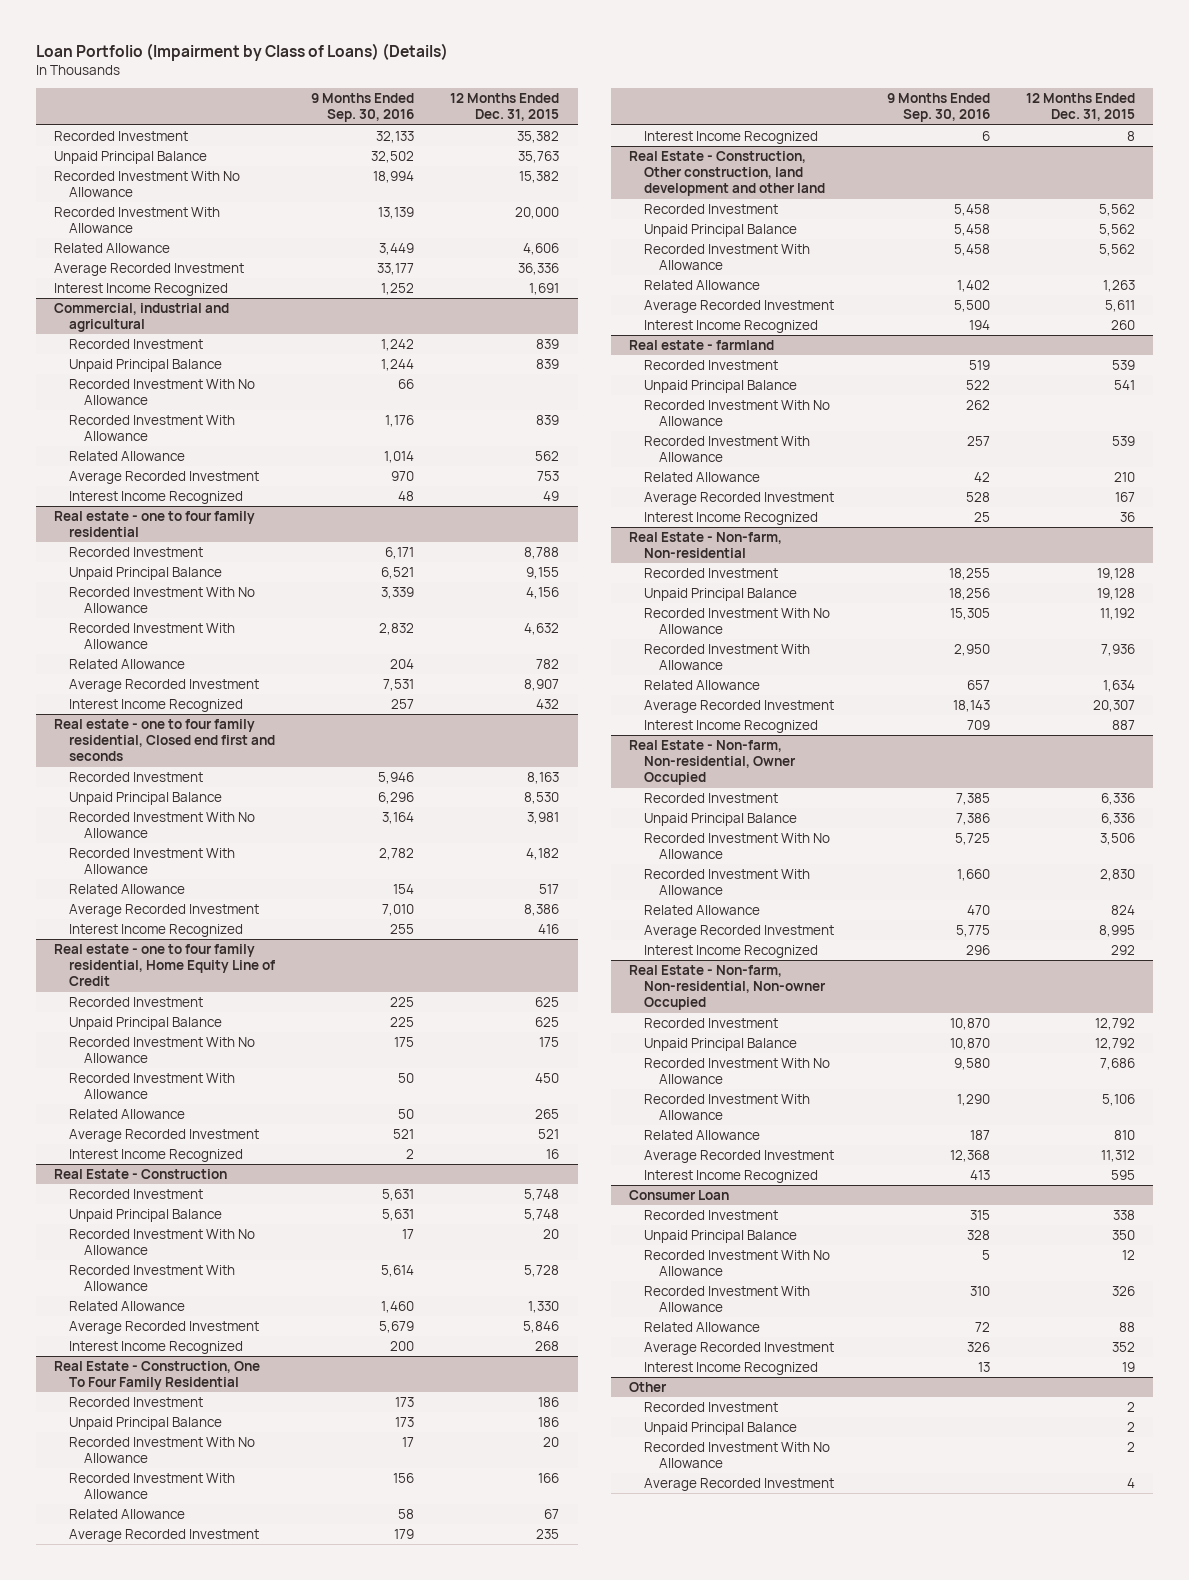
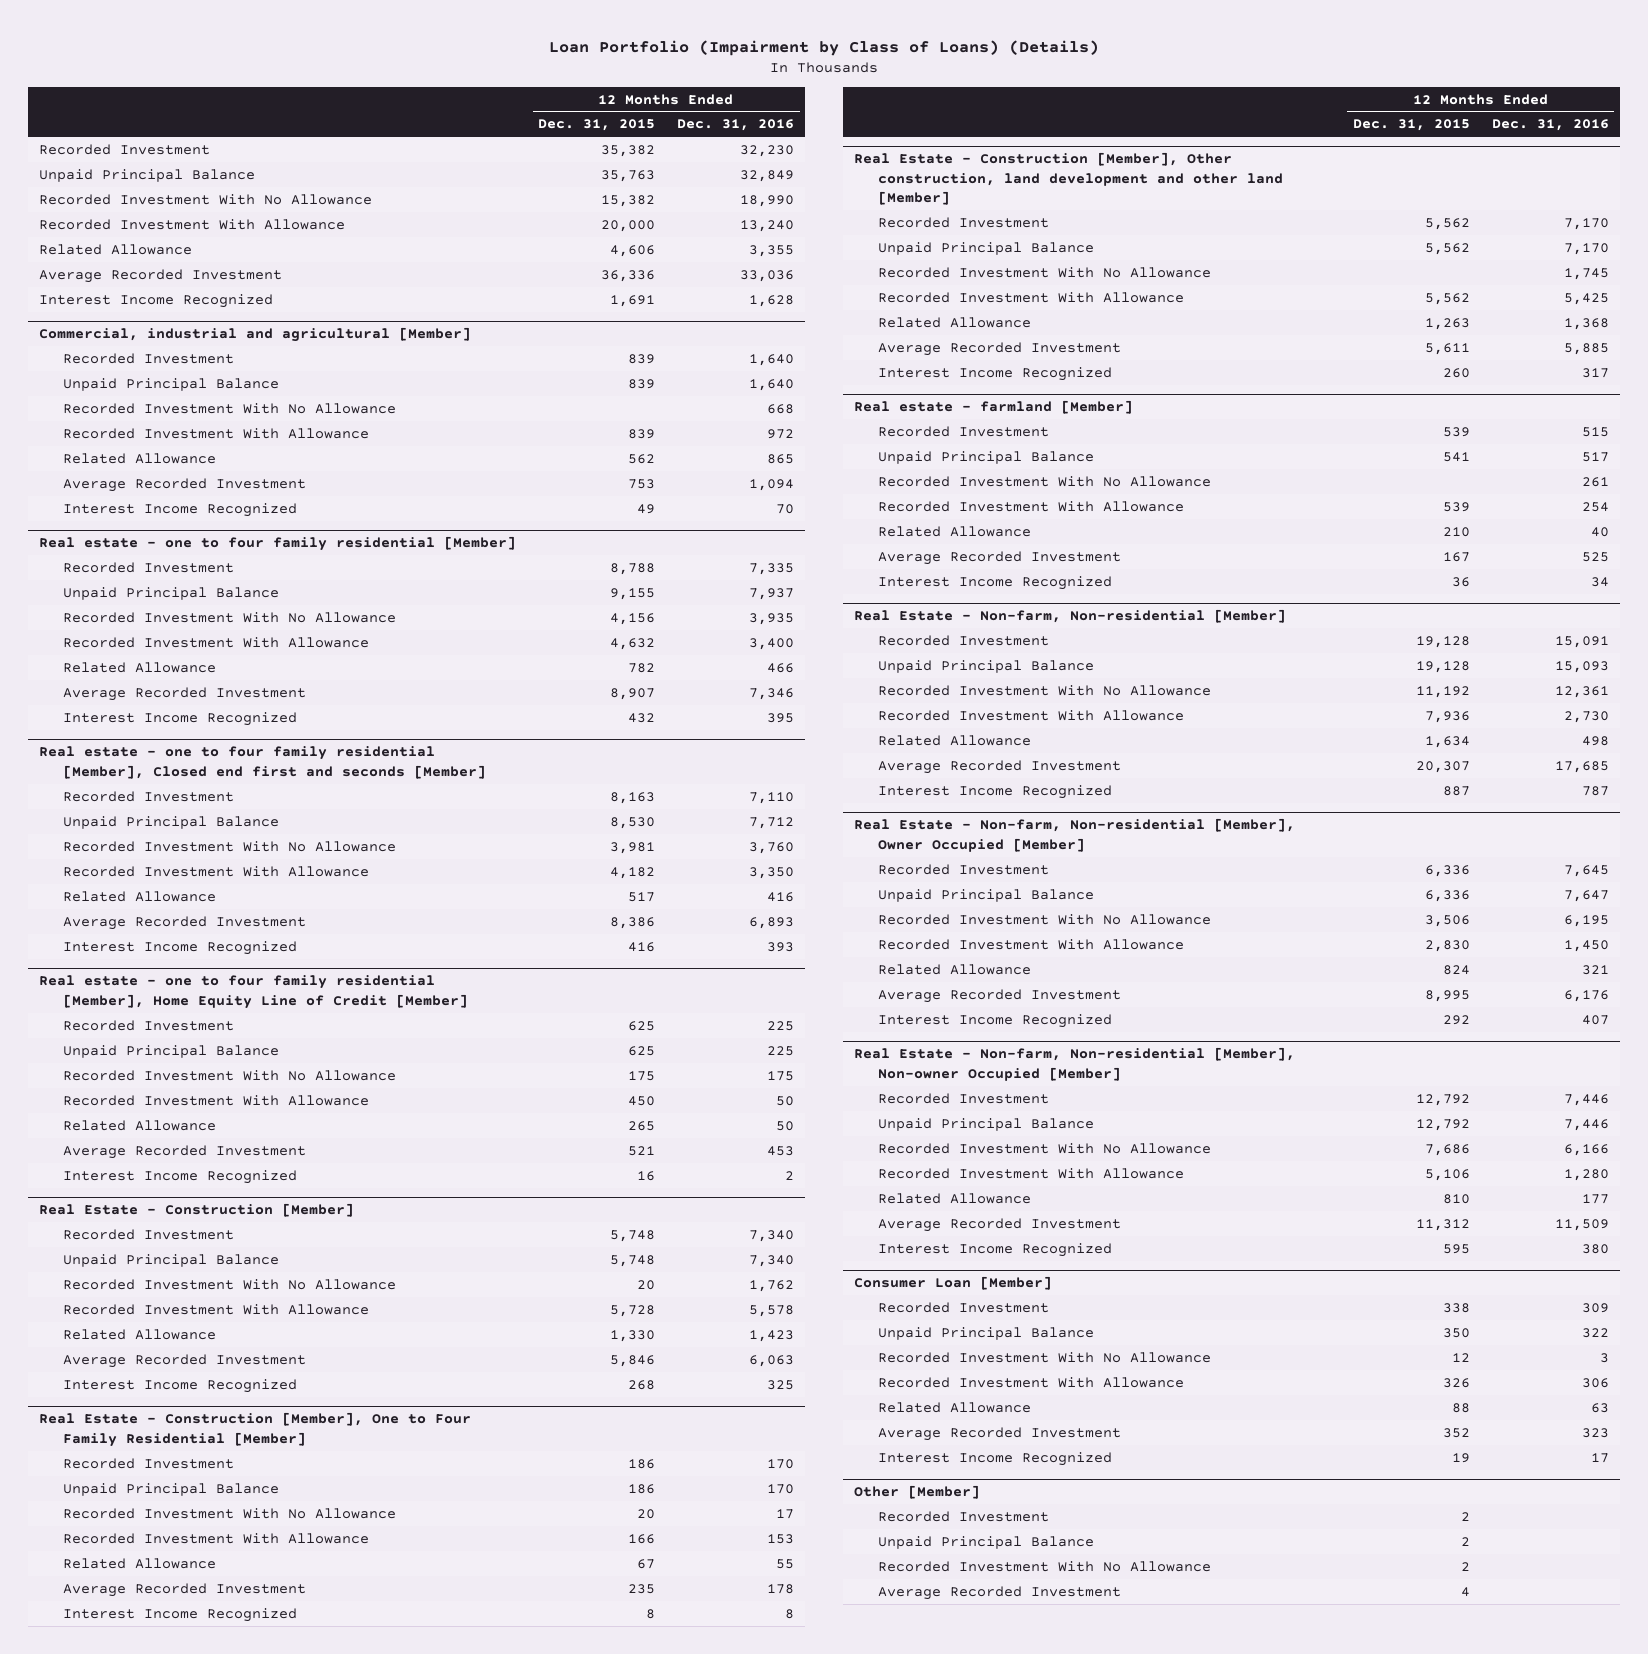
[311,93,415,123] 9 Months Ended Sep. 30, 2016 -> none
none -> [677,119,795,132] Dec. 31, 2016
[53,303,229,333] Commercial, industrial and agricultural -> [39,327,472,343] Commercial, industrial and agricultural [Member]
[53,511,255,538] Real estate - one to four family residential -> [39,536,517,552] Real estate - one to four family residential [Member]
[53,719,275,762] Real estate - one to four family residential, Closed end first and seconds -> [39,746,487,779] Real estate - one to four family residential [Member], Closed end first and seconds [Member]
[53,944,275,987] Real estate - one to four family residential, Home Equity Line of Credit -> [39,975,469,1009] Real estate - one to four family residential [Member], Home Equity Line of Credit [Member]
[53,1169,227,1180] Real Estate - Construction -> [39,1203,355,1218] Real Estate - Construction [Member]
[53,1361,260,1391] Real Estate - Construction, One To Four Family Residential -> [39,1412,472,1447] Real Estate - Construction [Member], One to Four Family Residential [Member]
[629,151,826,197] Real Estate - Construction, Other construction, land development and other land -> [853,152,1283,206] Real Estate - Construction [Member], Other construction, land development and other land [Member]
none -> [877,266,1211,278] Recorded Investment With No Allowance
[629,340,775,351] Real estate - farmland -> [853,400,1133,415] Real estate - farmland [Member]
[629,532,783,559] Real Estate - Non-farm, Non-residential -> [853,609,1286,624] Real Estate - Non-farm, Non-residential [Member]
[629,740,797,786] Real Estate - Non-farm, Non-residential, Owner Occupied -> [853,818,1295,852] Real Estate - Non-farm, Non-residential [Member], Owner Occupied [Member]
[629,965,827,1011] Real Estate - Non-farm, Non-residential, Non-owner Occupied -> [853,1047,1295,1081] Real Estate - Non-farm, Non-residential [Member], Non-owner Occupied [Member]
[629,1190,730,1201] Consumer Loan -> [853,1276,1052,1291] Consumer Loan [Member]
[629,1382,668,1393] Other -> [853,1485,980,1500] Other [Member]

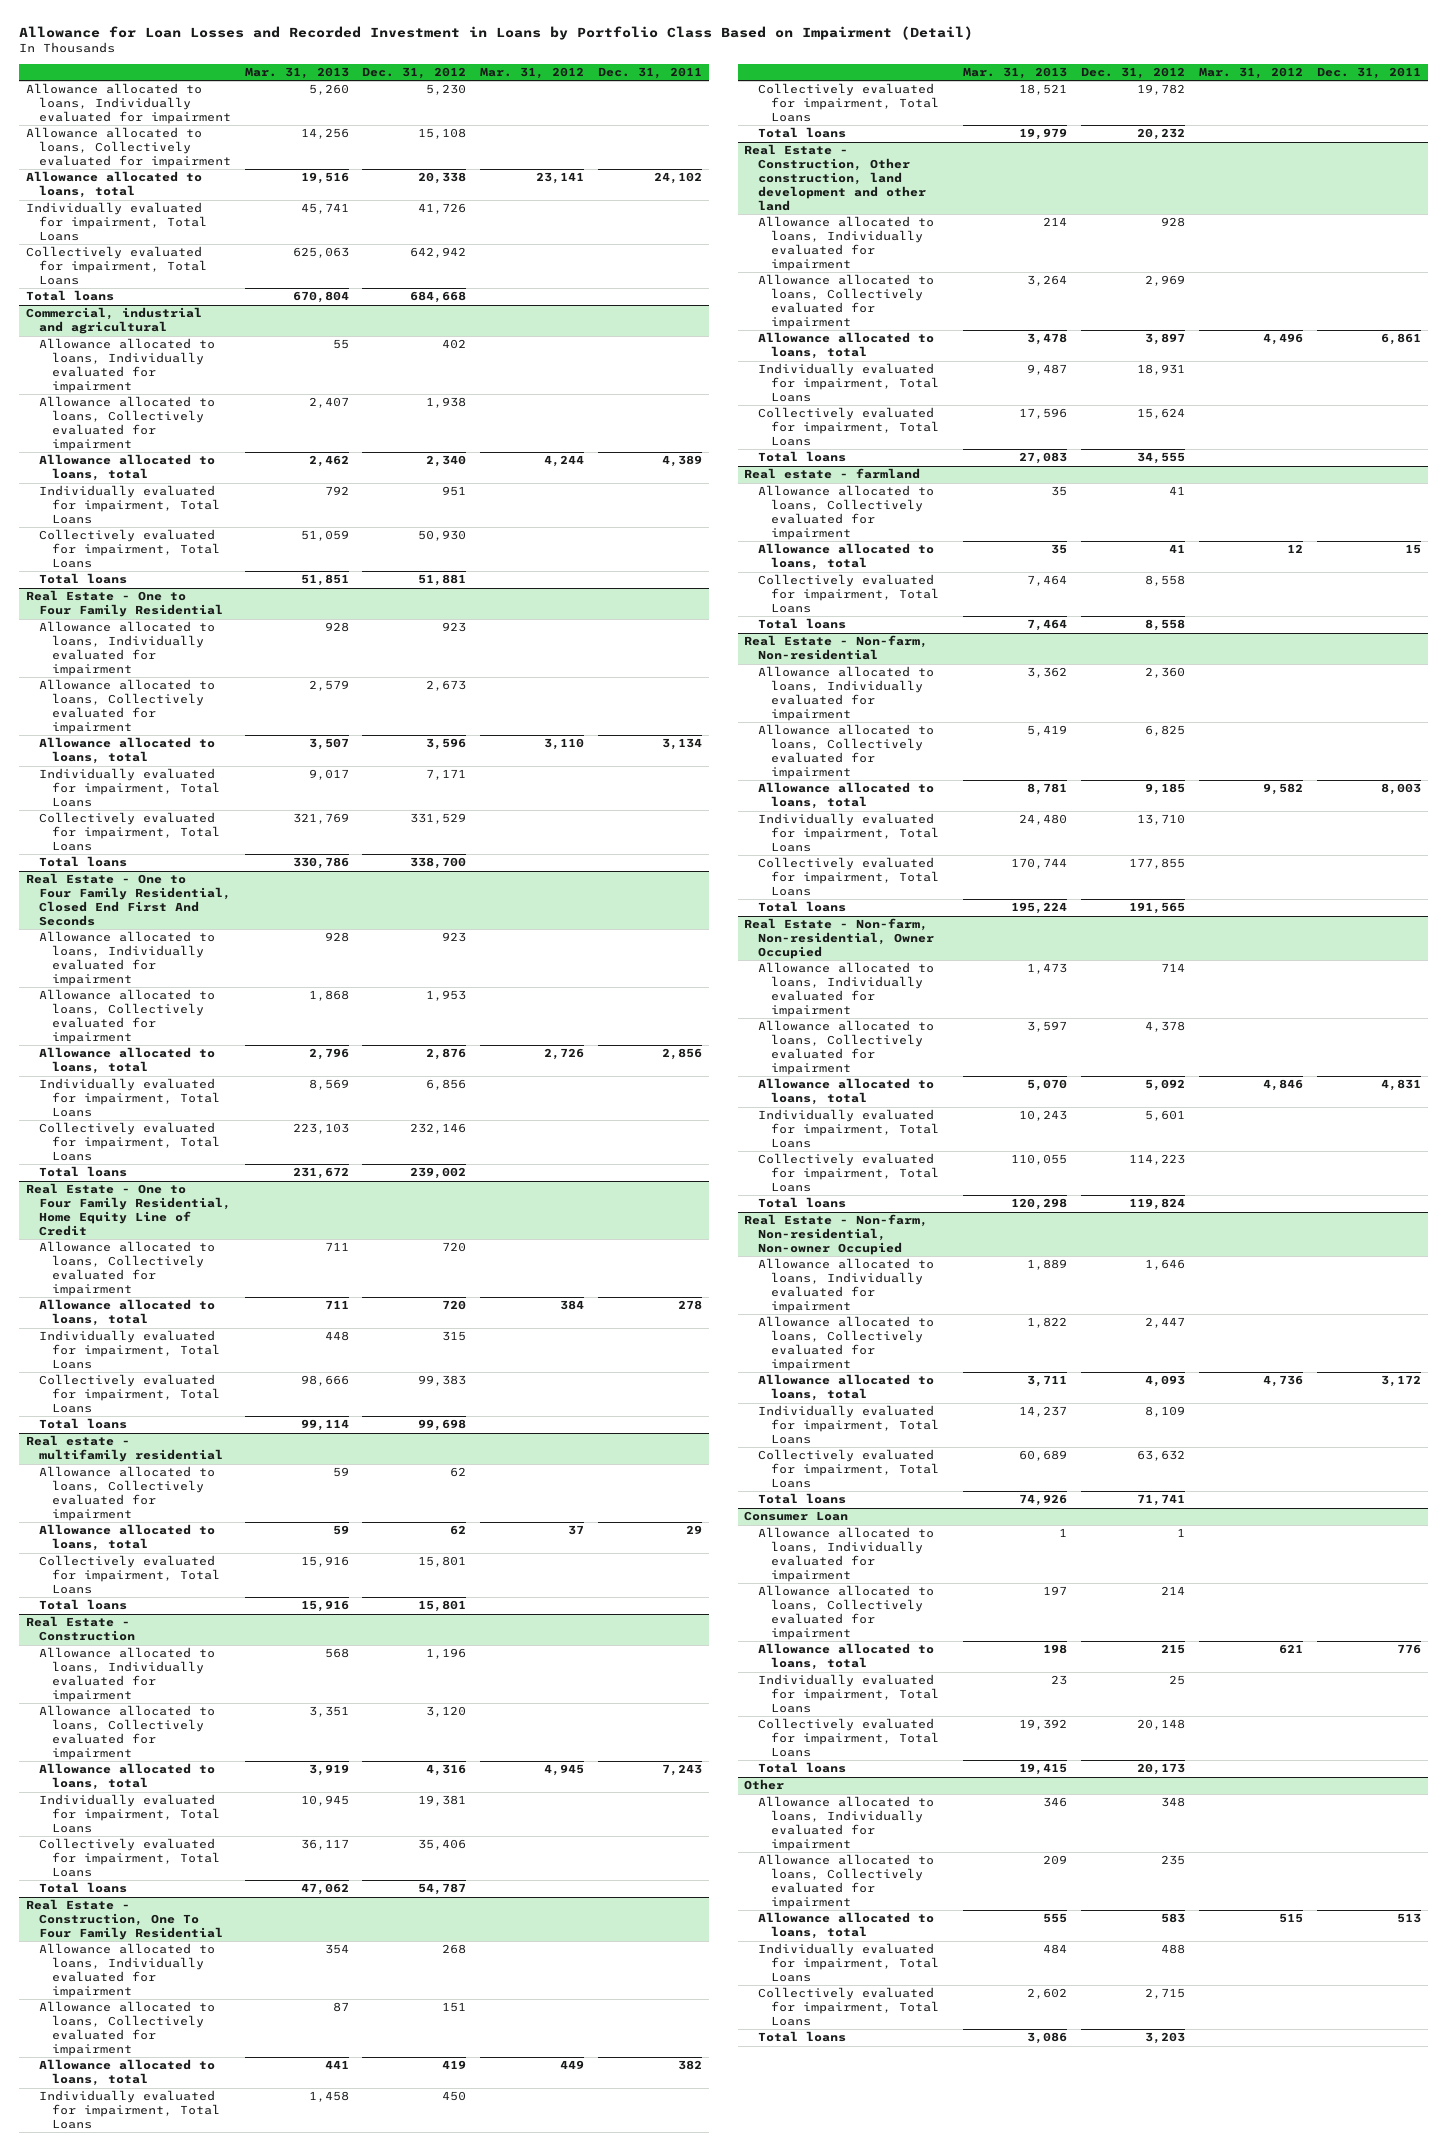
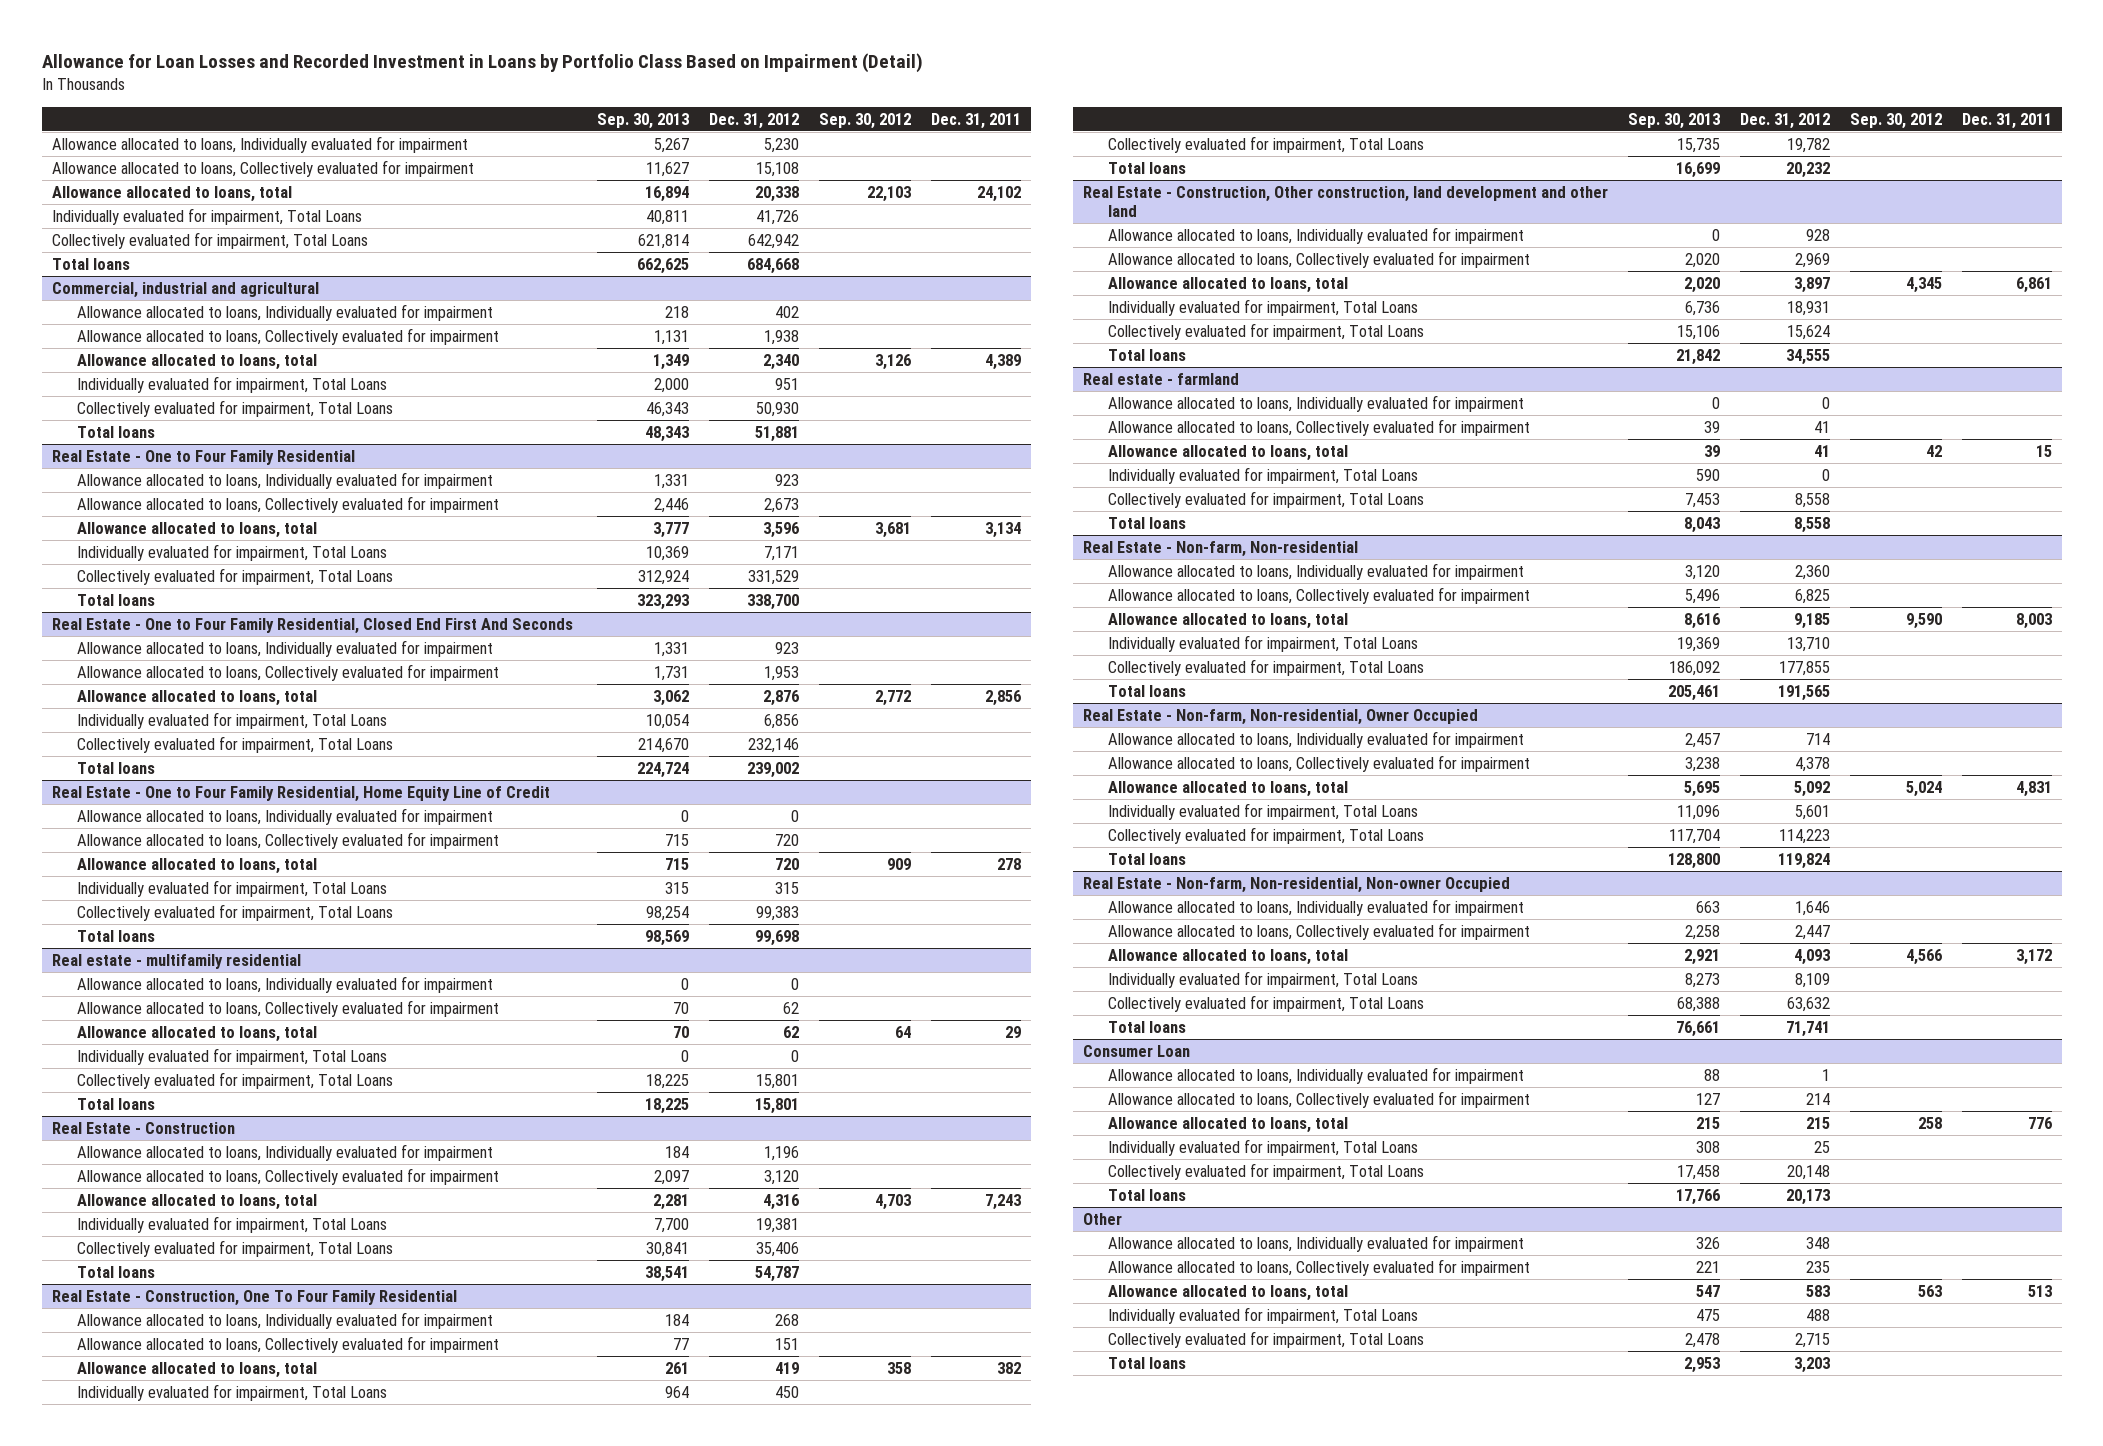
[244,67,349,80] Mar. 31, 2013 -> none
[480,67,585,80] Mar. 31, 2012 -> none
none -> [596,112,689,129] Sep. 30, 2013
none -> [818,112,911,129] Sep. 30, 2012
none -> [77,807,494,825] Allowance allocated to loans, Individually evaluated for impairment
none -> [77,975,494,993] Allowance allocated to loans, Individually evaluated for impairment
none -> [77,1047,388,1065] Individually evaluated for impairment, Total Loans
none -> [1108,394,1525,412] Allowance allocated to loans, Individually evaluated for impairment
none -> [1108,466,1419,484] Individually evaluated for impairment, Total Loans

